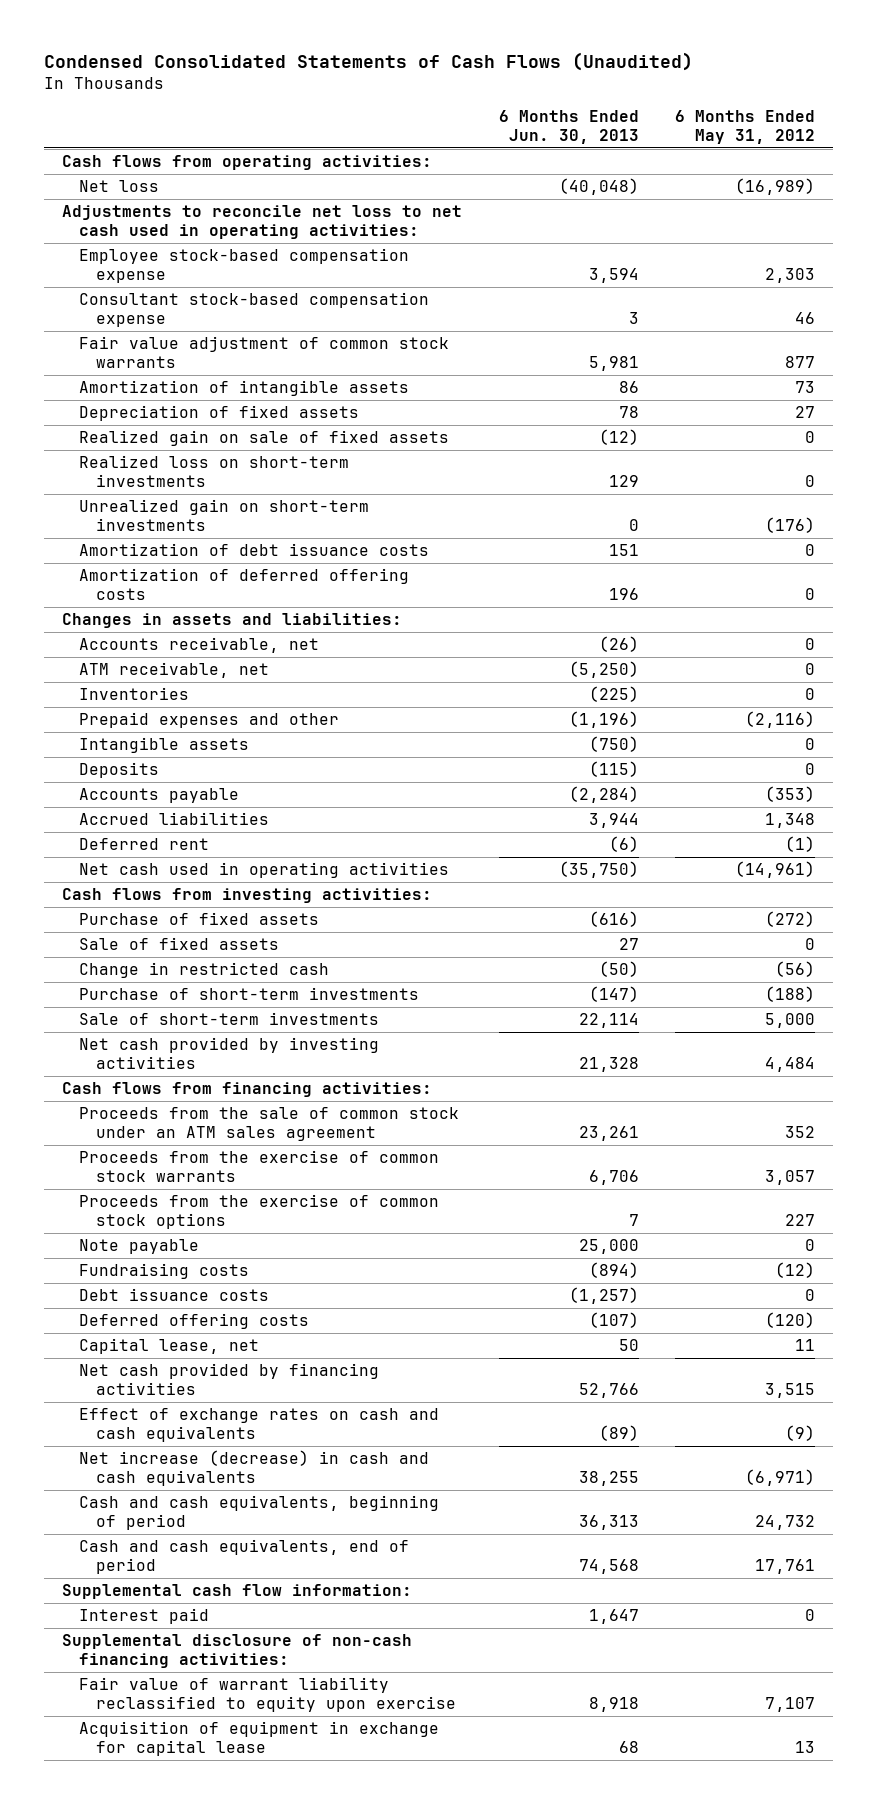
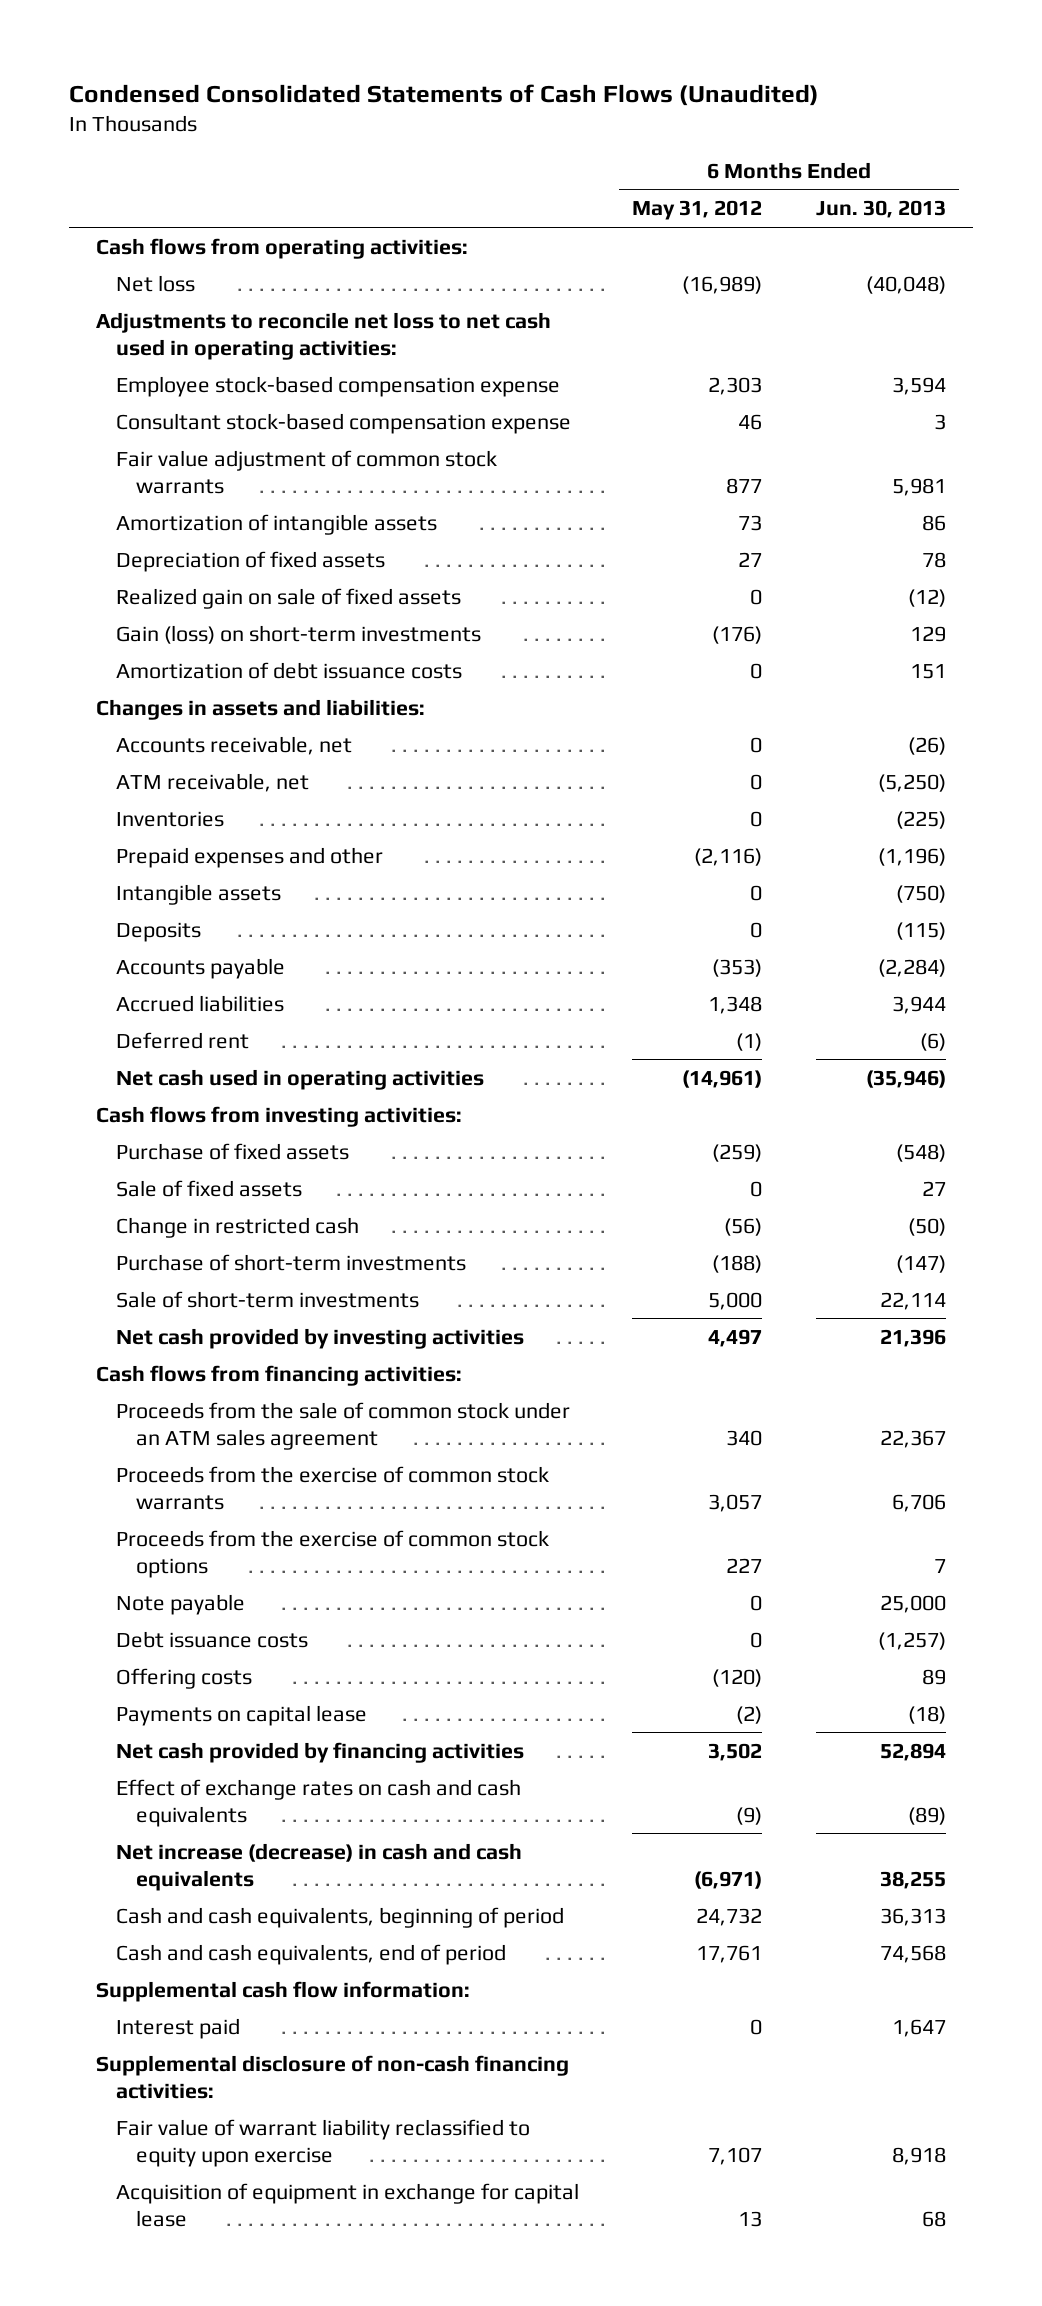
[78,455,349,487] Realized loss on short-term investments -> none
[78,499,369,531] Unrealized gain on short-term investments -> [116,624,482,644] Gain (loss) on short-term investments
[628,518,639,531] 0 -> [909,625,946,642] 129
[78,568,409,600] Amortization of deferred offering costs -> none
[558,861,639,879] (35,750) -> [865,1069,946,1088] (35,946)
[588,911,639,928] (616) -> [895,1143,946,1162] (548)
[765,911,816,928] (272) -> [712,1143,763,1162] (259)
[578,1056,639,1072] 21,328 -> [879,1328,946,1347] 21,396
[765,1056,816,1072] 4,484 -> [708,1328,763,1347] 4,497
[578,1125,639,1141] 23,261 -> [879,1429,946,1448] 22,367
[785,1125,816,1138] 352 -> [726,1429,763,1446] 340
[78,1263,249,1280] Fundraising costs -> none
[78,1313,309,1330] Deferred offering costs -> [116,1667,253,1689] Offering costs
[588,1312,639,1329] (107) -> [921,1668,946,1685] 89
[78,1338,259,1355] Capital lease, net -> [116,1704,368,1726] Payments on capital lease
[618,1339,639,1352] 50 -> [907,1705,946,1724] (18)
[795,1339,816,1352] 11 -> [736,1705,763,1724] (2)
[578,1382,639,1398] 52,766 -> [879,1742,946,1761] 52,894
[765,1382,816,1398] 3,515 -> [708,1742,763,1761] 3,502

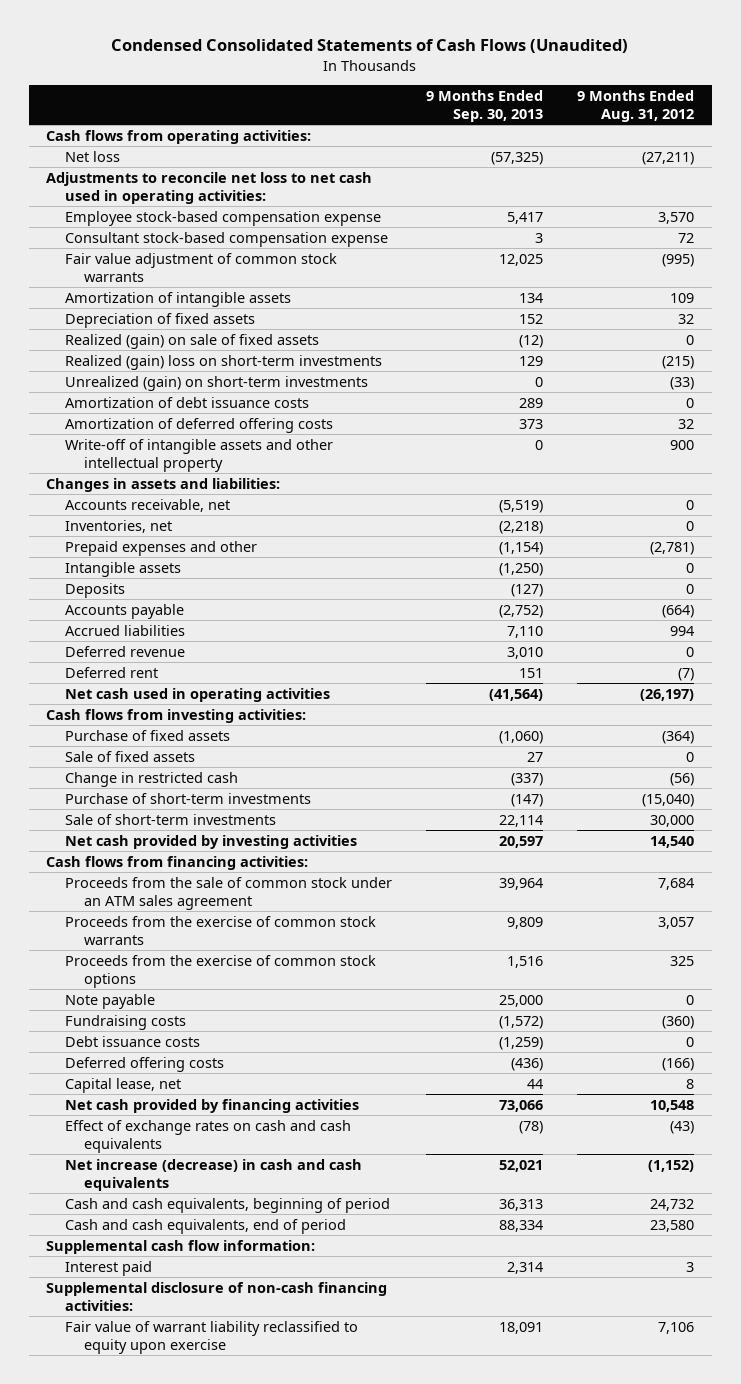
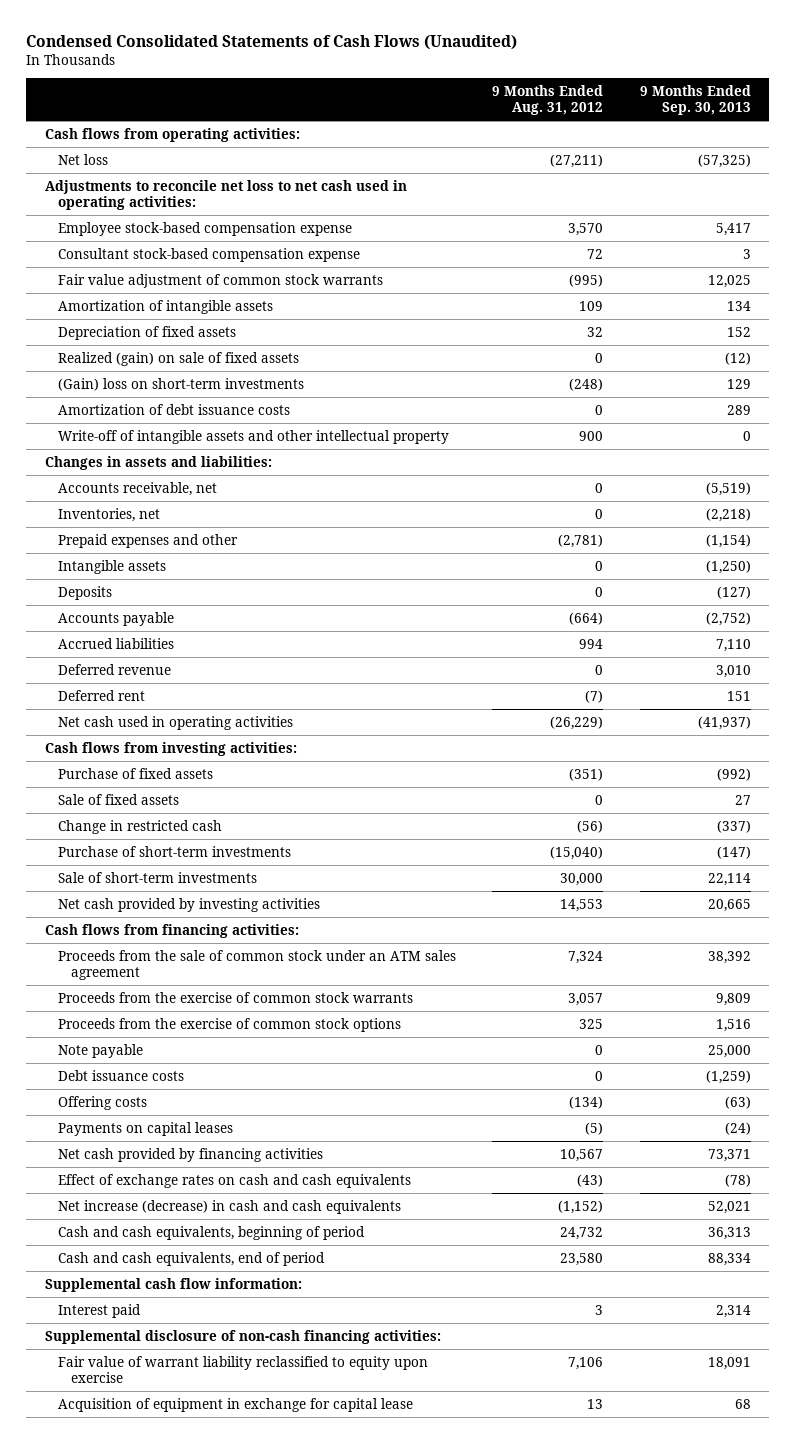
[64,375,368,391] Unrealized (gain) on short-term investments -> none
[64,354,382,370] Realized (gain) loss on short-term investments -> [57,377,304,391] (Gain) loss on short-term investments
[662,355,695,369] (215) -> [569,377,604,391] (248)
[64,417,333,433] Amortization of deferred offering costs -> none
[489,688,544,701] (41,564) -> [698,715,752,730] (41,937)
[640,688,695,701] (26,197) -> [550,715,604,730] (26,229)
[499,730,544,744] (1,060) -> [717,767,752,781] (992)
[662,730,695,744] (364) -> [569,767,604,781] (351)
[499,835,544,848] 20,597 -> [708,898,752,912] 20,665
[650,835,695,848] 14,540 -> [560,898,604,912] 14,553
[499,877,544,890] 39,964 -> [708,950,752,964] 38,392
[658,877,695,890] 7,684 -> [568,950,604,964] 7,324
[64,1014,186,1030] Fundraising costs -> none
[64,1077,181,1093] Capital lease, net -> none
[64,1056,224,1072] Deferred offering costs -> [57,1095,147,1110] Offering costs
[511,1057,544,1071] (436) -> [725,1095,752,1109] (63)
[662,1057,695,1071] (166) -> [569,1095,604,1109] (134)
none -> [57,1121,233,1136] Payments on capital leases
[499,1099,544,1112] 73,066 -> [708,1148,752,1162] 73,371
[650,1099,695,1112] 10,548 -> [560,1148,604,1162] 10,567
none -> [57,1397,413,1412] Acquisition of equipment in exchange for capital lease

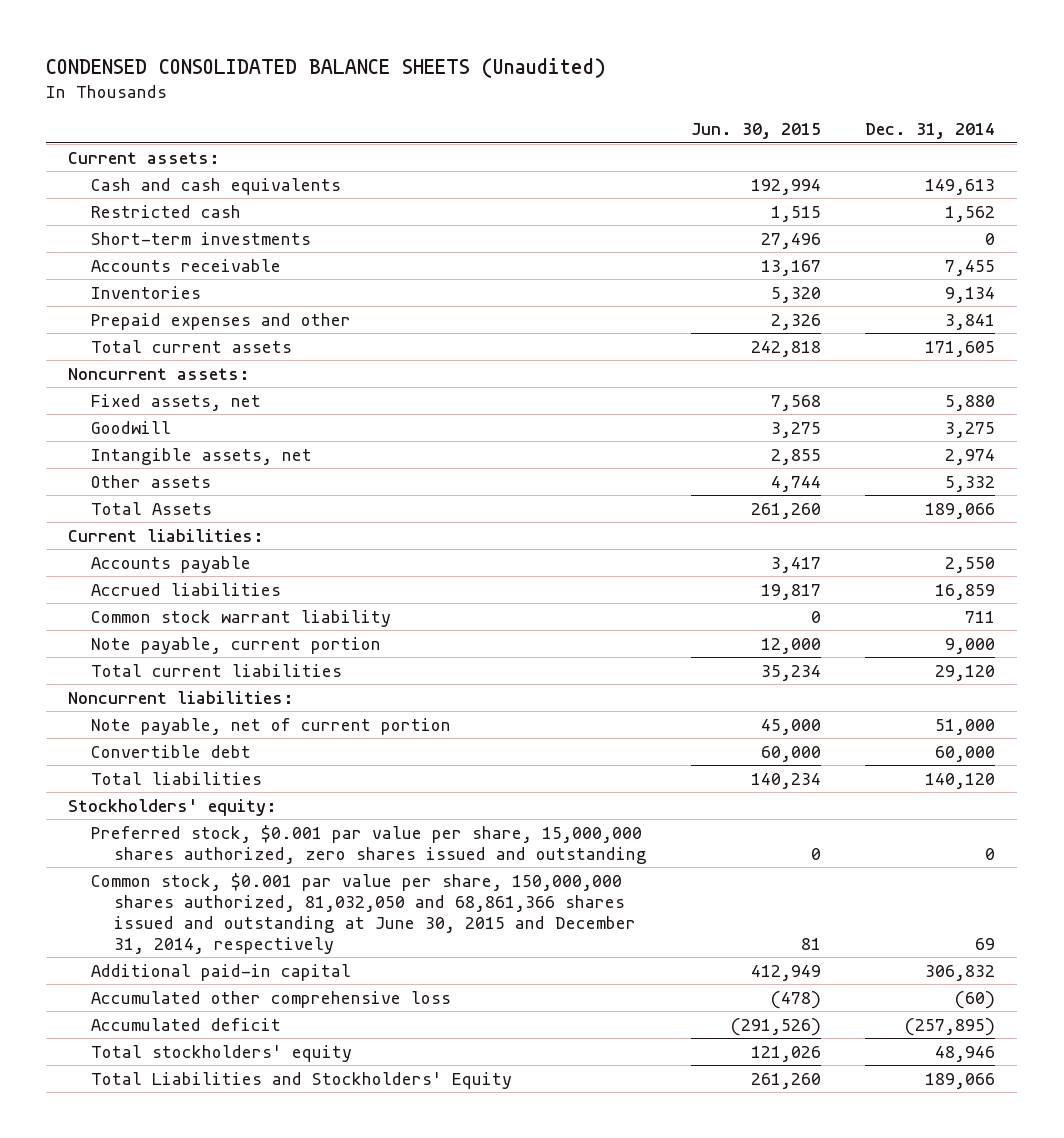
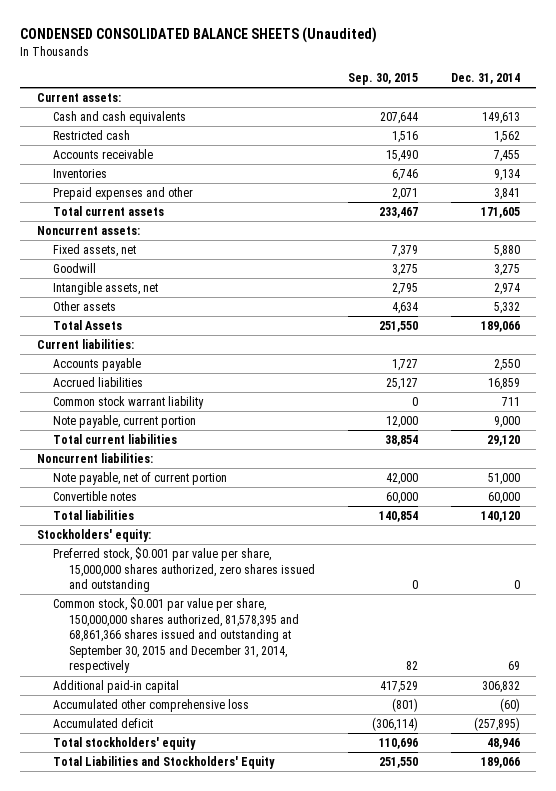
[691,123,822,140] Jun. 30, 2015 -> none
none -> [348,72,419,85] Sep. 30, 2015
[91,231,312,245] Short-term investments -> none
[91,744,252,758] Convertible debt -> [53,490,138,501] Convertible notes
[91,872,637,955] Common stock, $0.001 par value per share, 150,000,000 shares authorized, 81,032,050 and 68,861,366 shares issued and outstanding at June 30, 2015 and December 31, 2014, respectively -> [53,596,300,674] Common stock, $0.001 par value per share, 150,000,000 shares authorized, 81,578,395 and 68,861,366 shares issued and outstanding at September 30, 2015 and December 31, 2014, respectively

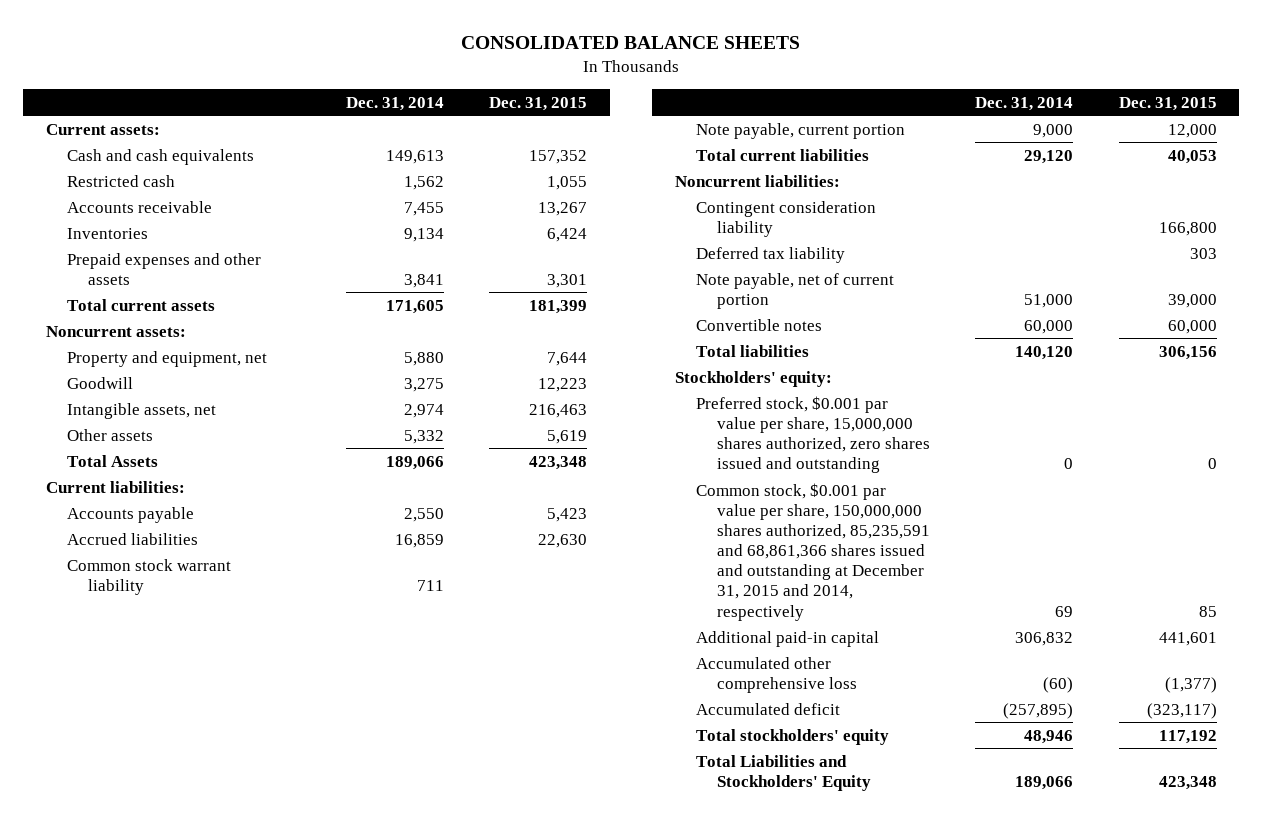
[20,27,378,44] CONDENSED CONSOLIDATED BALANCE SHEETS (Unaudited) -> [461,36,801,50] CONSOLIDATED BALANCE SHEETS
[348,72,419,85] Sep. 30, 2015 -> none
none -> [489,96,588,111] Dec. 31, 2015
[53,186,194,200] Prepaid expenses and other -> [66,252,261,285] Prepaid expenses and other assets
[53,243,137,257] Fixed assets, net -> [66,350,267,367] Property and equipment, net
none -> [695,200,876,237] Contingent consideration liability
none -> [695,246,845,263] Deferred tax liability
[53,596,300,674] Common stock, $0.001 par value per share, 150,000,000 shares authorized, 81,578,395 and 68,861,366 shares issued and outstanding at September 30, 2015 and December 31, 2014, respectively -> [695,482,930,621] Common stock, $0.001 par value per share, 150,000,000 shares authorized, 85,235,591 and 68,861,366 shares issued and outstanding at December 31, 2015 and 2014, respectively

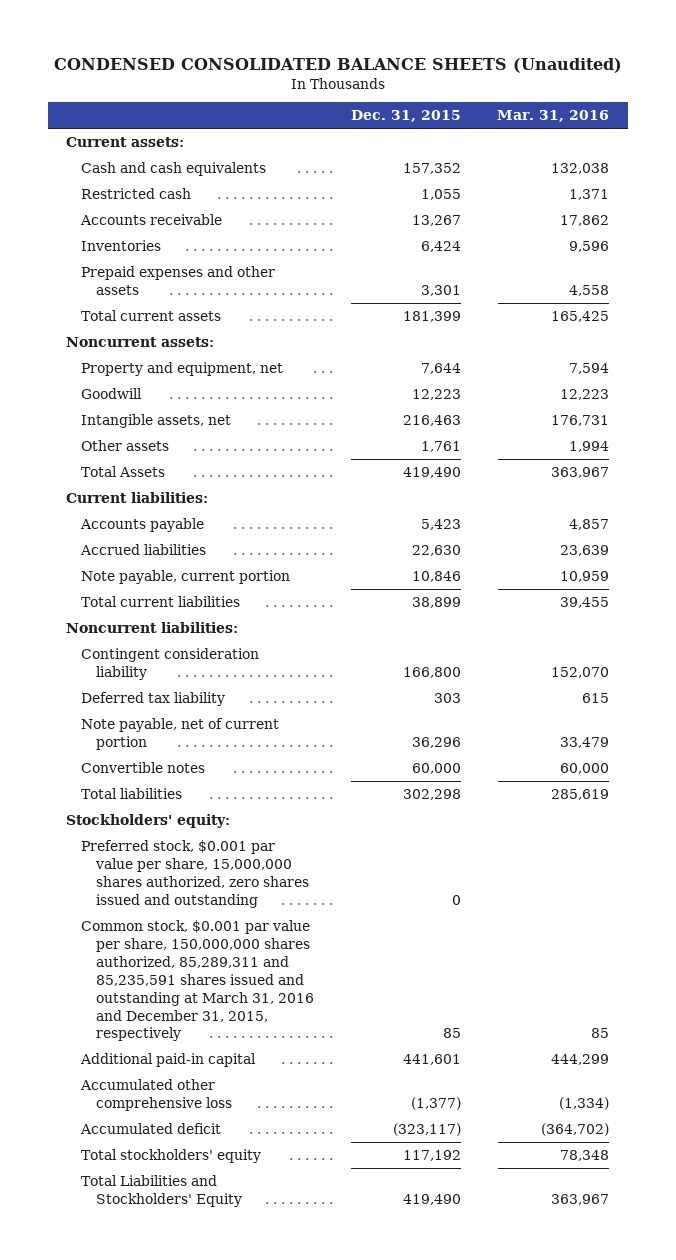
[461,36,801,50] CONSOLIDATED BALANCE SHEETS -> [53,57,622,73] CONDENSED CONSOLIDATED BALANCE SHEETS (Unaudited)
[345,96,444,111] Dec. 31, 2014 -> none
none -> [497,110,610,123] Mar. 31, 2016
[547,429,588,444] 5,619 -> [420,441,461,453] 1,761
[529,455,588,470] 423,348 -> [402,467,461,479] 419,490
[66,558,231,595] Common stock warrant liability -> none
[1167,123,1217,138] 12,000 -> [411,571,461,583] 10,846
[1167,149,1217,164] 40,053 -> [411,597,461,609] 38,899
[1167,293,1217,308] 39,000 -> [411,736,461,748] 36,296
[1158,345,1217,360] 306,156 -> [402,789,461,801] 302,298
[695,482,930,621] Common stock, $0.001 par value per share, 150,000,000 shares authorized, 85,235,591 and 68,861,366 shares issued and outstanding at December 31, 2015 and 2014, respectively -> [81,920,315,1042] Common stock, $0.001 par value per share, 150,000,000 shares authorized, 85,289,311 and 85,235,591 shares issued and outstanding at March 31, 2016 and December 31, 2015, respectively
[1158,775,1217,790] 423,348 -> [402,1193,461,1205] 419,490

